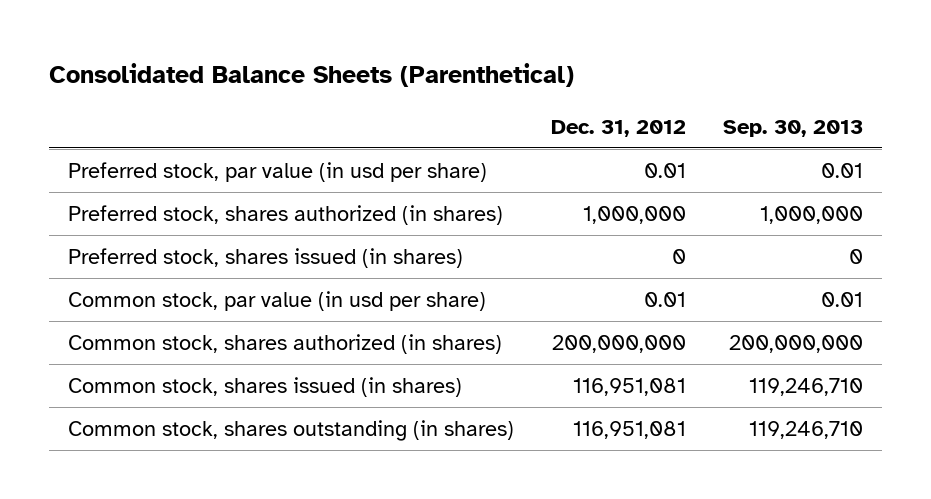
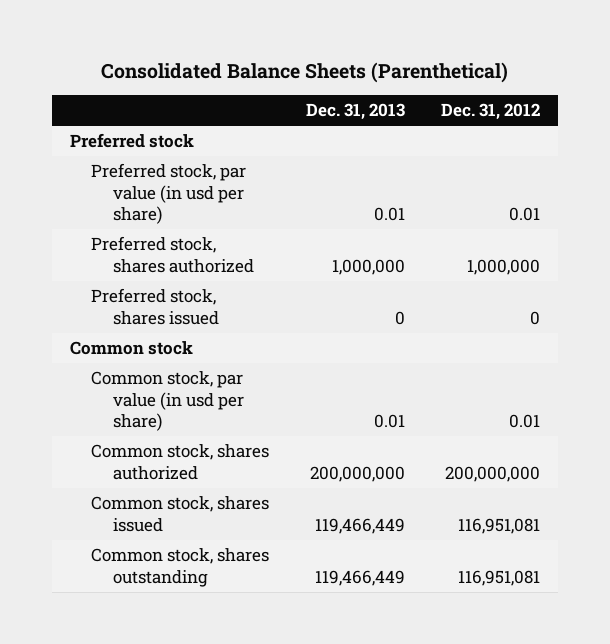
[723,119,864,137] Sep. 30, 2013 -> none
none -> [305,103,405,121] Dec. 31, 2013
none -> [69,133,194,149] Preferred stock
[67,204,503,225] Preferred stock, shares authorized (in shares) -> [91,236,254,273] Preferred stock, shares authorized
[67,247,463,268] Preferred stock, shares issued (in shares) -> [91,288,219,325] Preferred stock, shares issued
none -> [69,341,193,356] Common stock
[67,333,502,354] Common stock, shares authorized (in shares) -> [91,444,270,480] Common stock, shares authorized
[67,376,462,397] Common stock, shares issued (in shares) -> [91,496,270,532] Common stock, shares issued
[67,419,514,441] Common stock, shares outstanding (in shares) -> [91,548,270,587] Common stock, shares outstanding

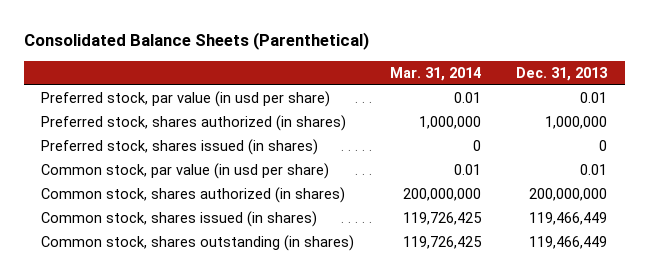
[441,103,541,121] Dec. 31, 2012 -> none
none -> [389,66,481,81] Mar. 31, 2014
[69,133,194,149] Preferred stock -> none
[69,341,193,356] Common stock -> none
[91,236,254,273] Preferred stock, shares authorized -> [41,115,347,132] Preferred stock, shares authorized (in shares)
[91,288,219,325] Preferred stock, shares issued -> [41,139,319,156] Preferred stock, shares issued (in shares)
[91,444,270,480] Common stock, shares authorized -> [41,187,346,204] Common stock, shares authorized (in shares)
[91,496,270,532] Common stock, shares issued -> [41,211,318,228] Common stock, shares issued (in shares)
[91,548,270,587] Common stock, shares outstanding -> [41,235,355,252] Common stock, shares outstanding (in shares)

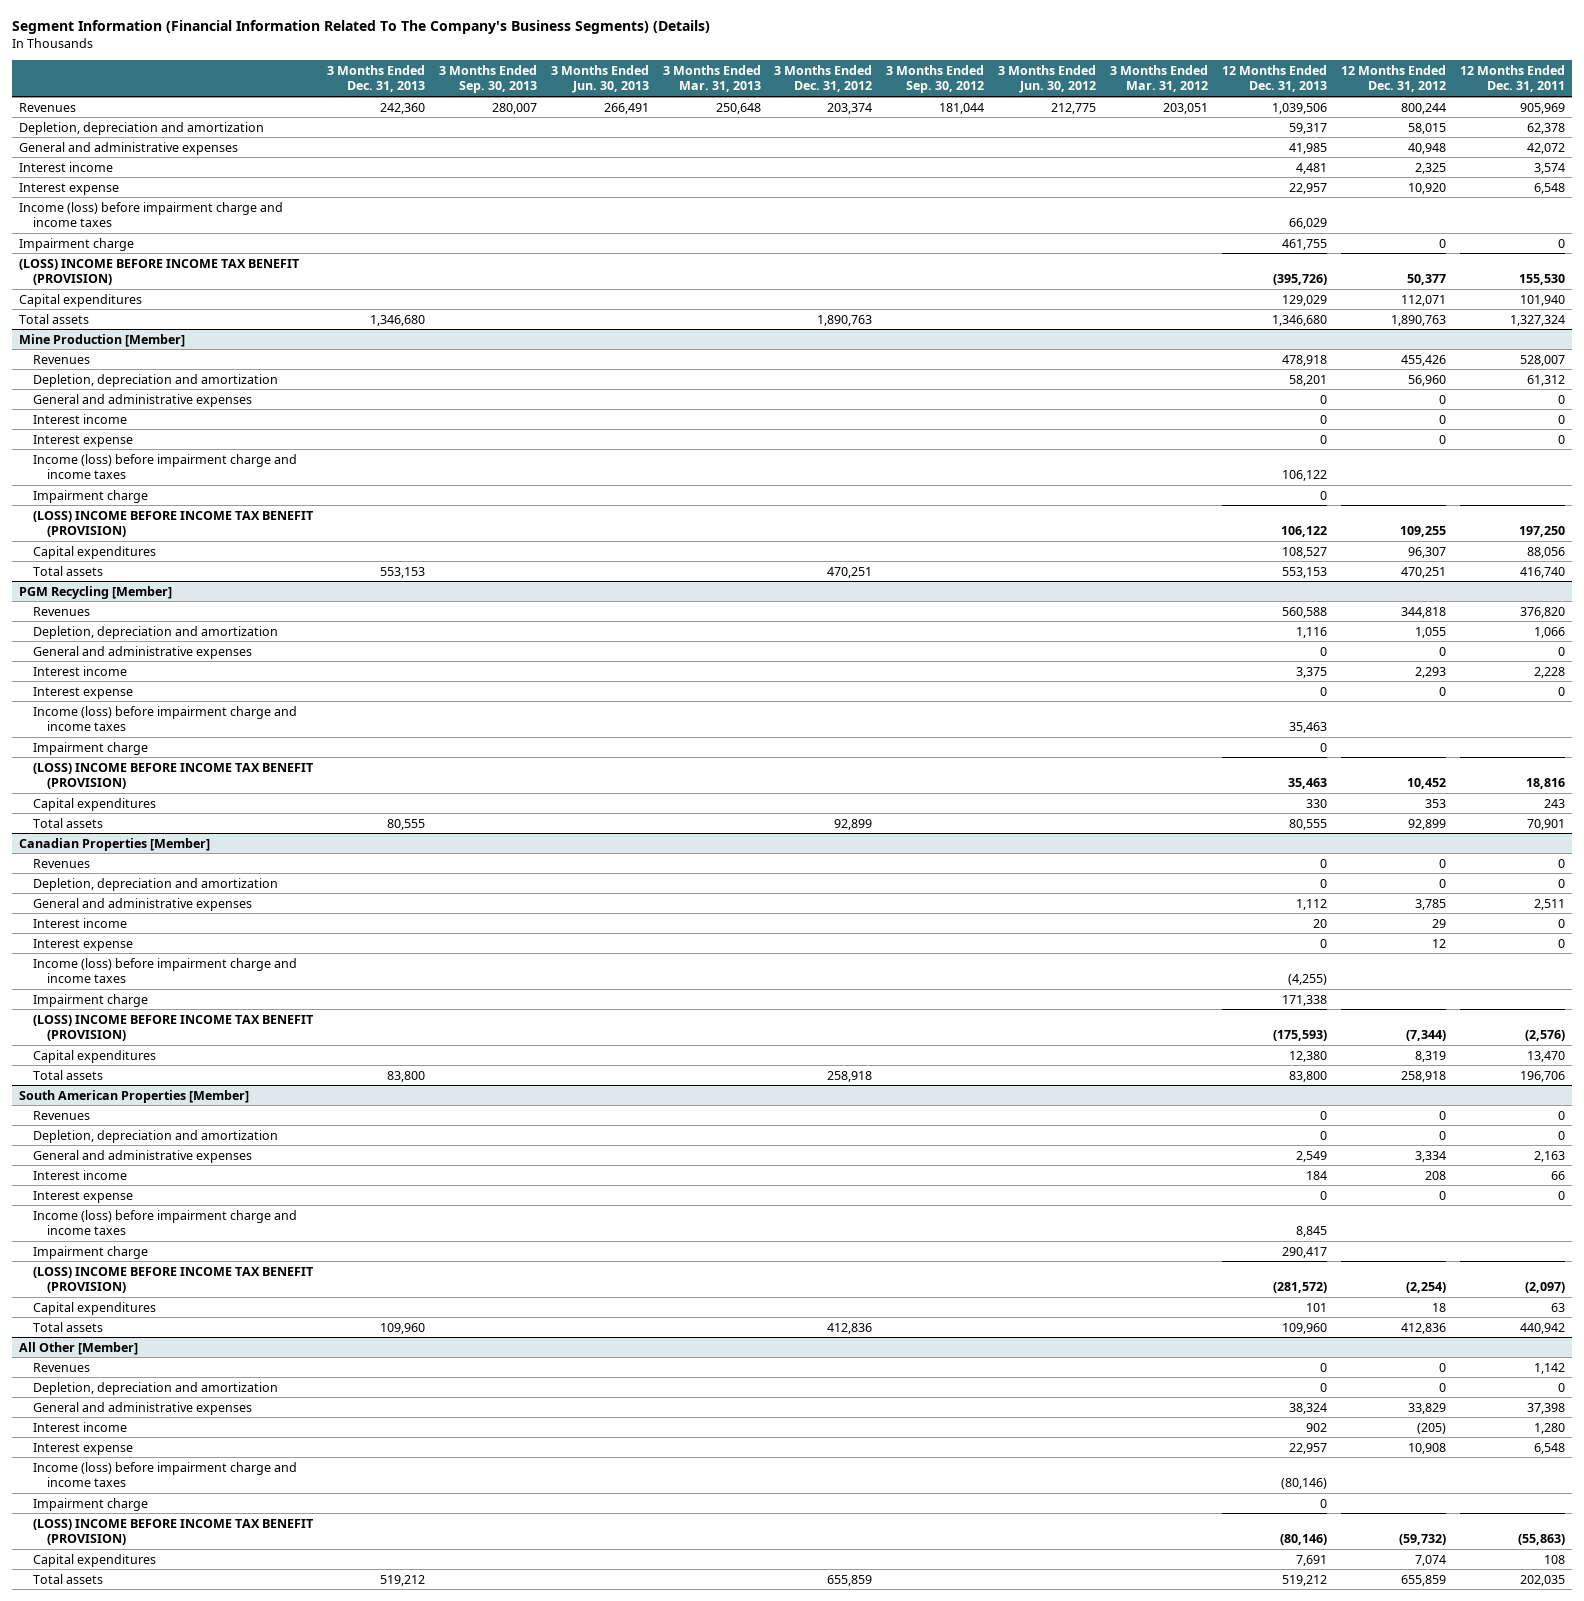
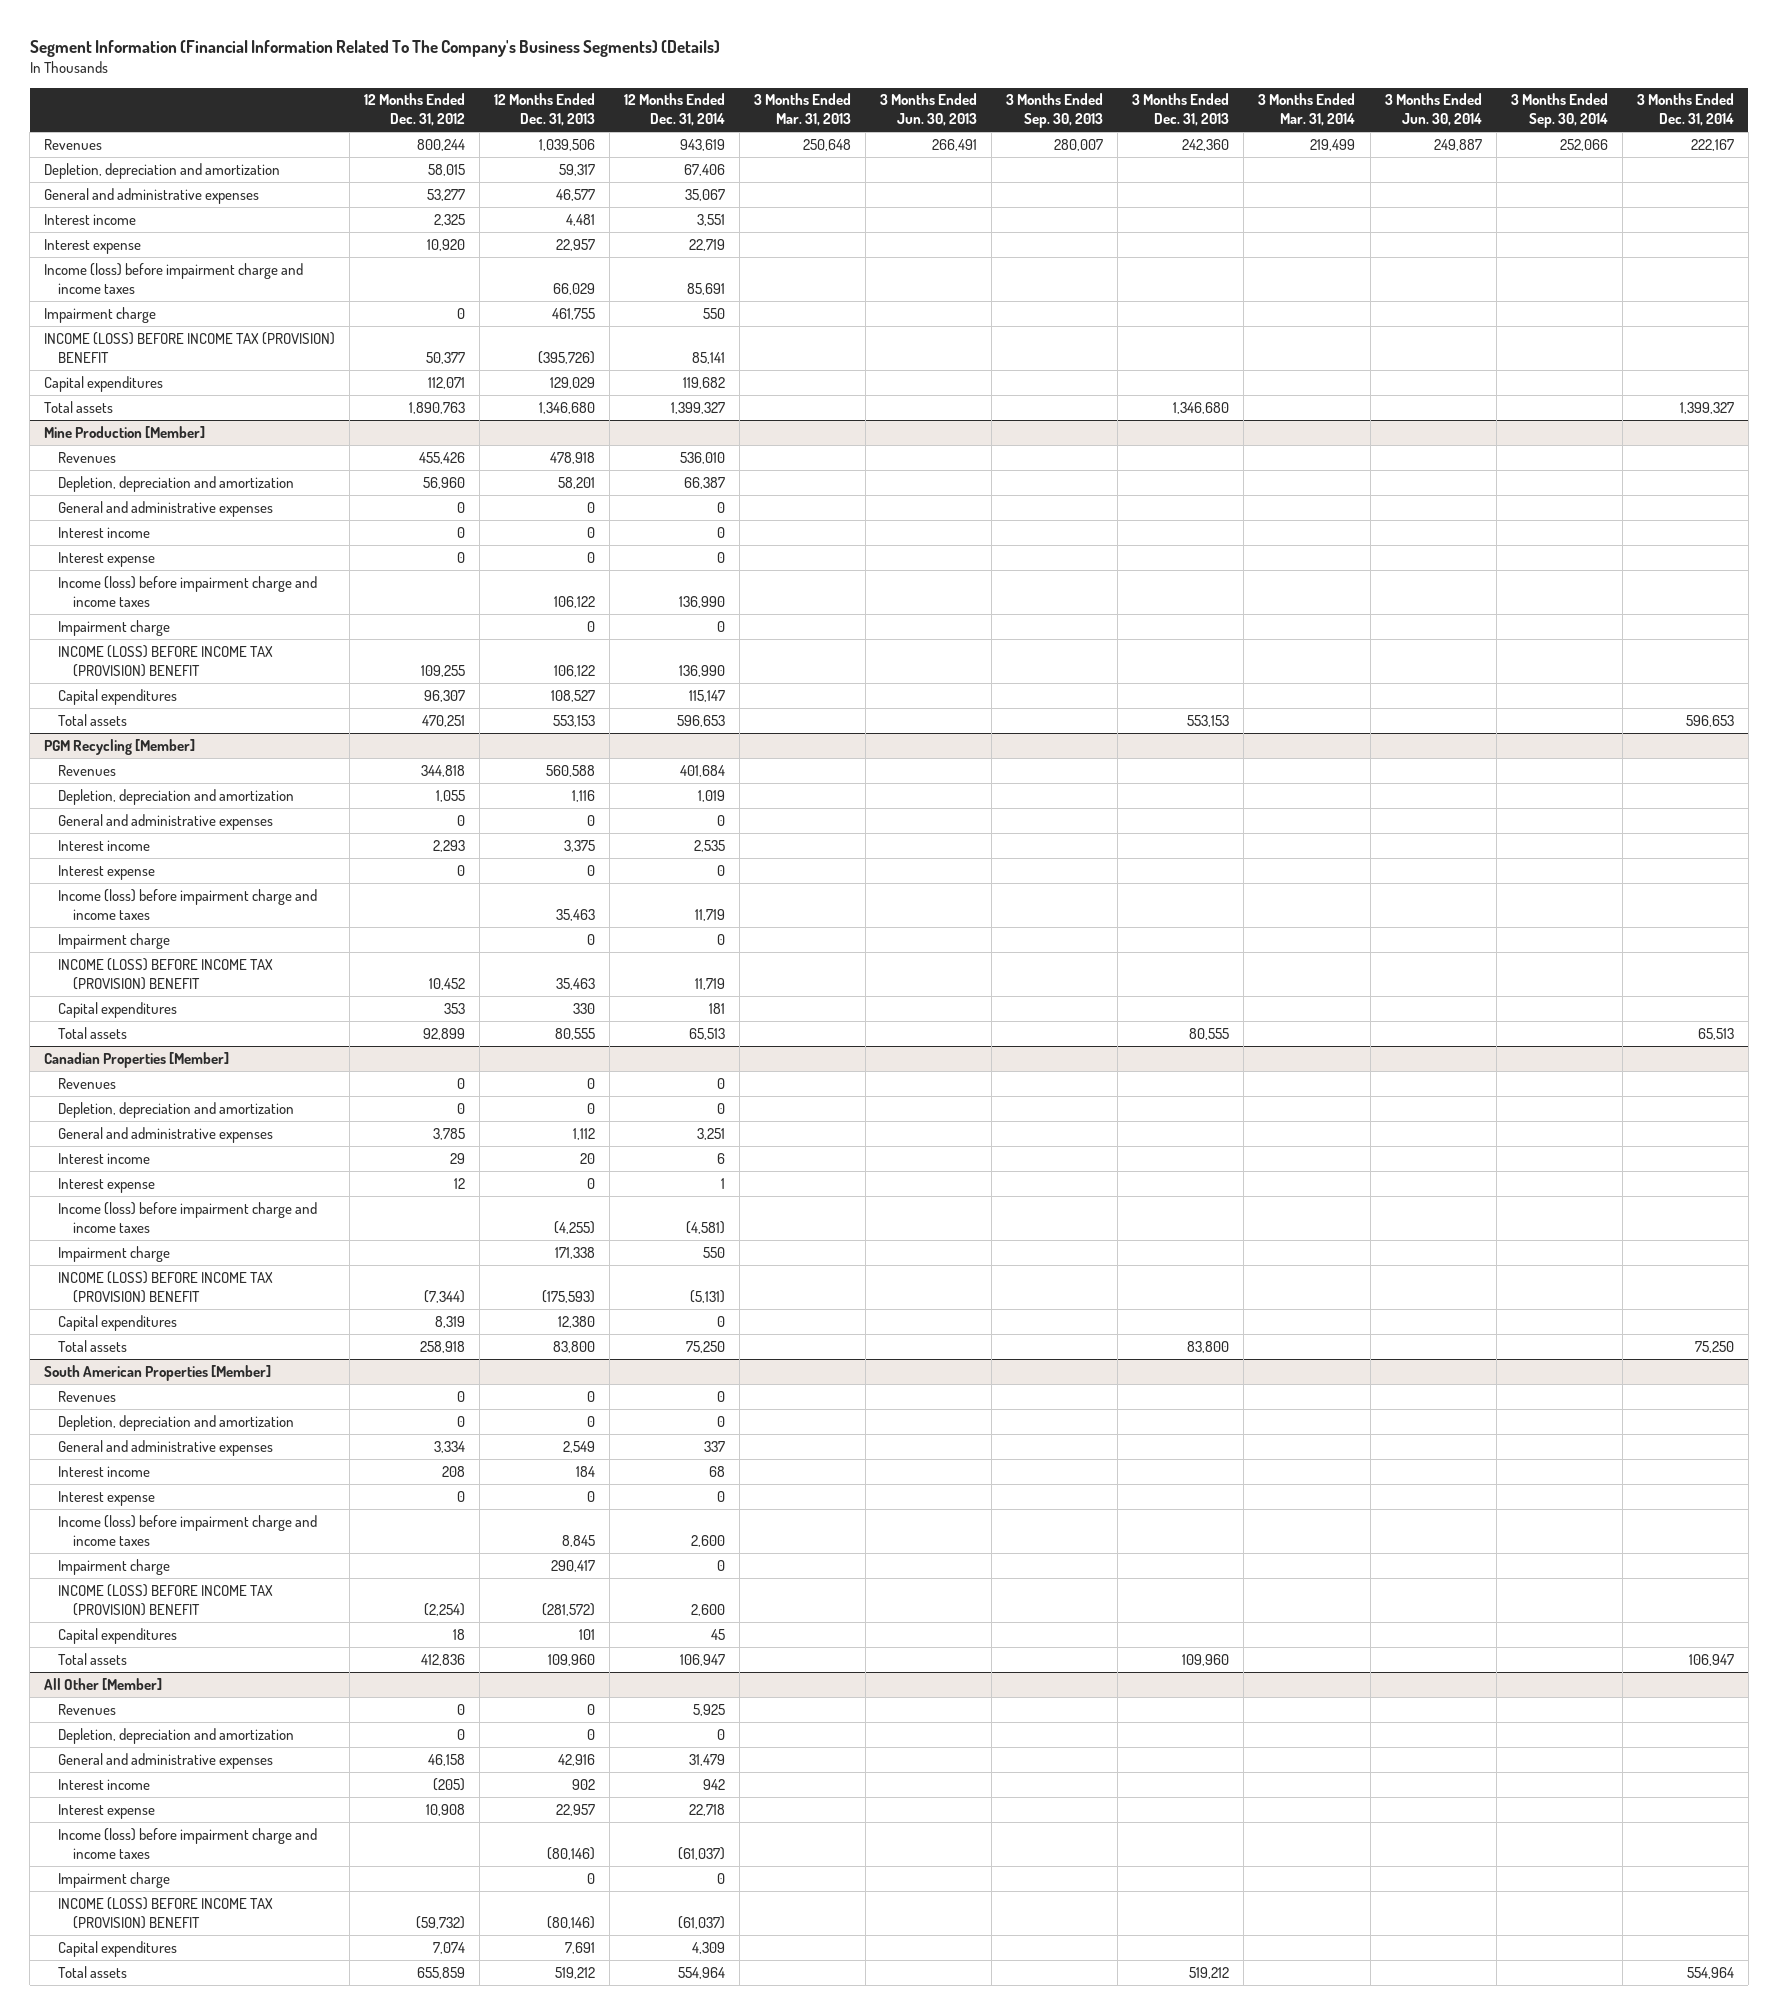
[774,64,873,93] 3 Months Ended Dec. 31, 2012 -> none
[886,64,985,94] 3 Months Ended Sep. 30, 2012 -> none
[998,64,1097,94] 3 Months Ended Jun. 30, 2012 -> none
[1110,64,1209,93] 3 Months Ended Mar. 31, 2012 -> none
[1459,64,1565,93] 12 Months Ended Dec. 31, 2011 -> none
none -> [624,93,726,127] 12 Months Ended Dec. 31, 2014
none -> [1258,93,1356,127] 3 Months Ended Mar. 31, 2014
none -> [1384,93,1482,127] 3 Months Ended Jun. 30, 2014
none -> [1510,93,1608,129] 3 Months Ended Sep. 30, 2014
none -> [1636,93,1734,127] 3 Months Ended Dec. 31, 2014
[1289,142,1328,154] 41,985 -> [556,188,596,201] 46,577
[1407,142,1446,154] 40,948 -> [427,188,466,201] 53,277
[19,258,300,286] (LOSS) INCOME BEFORE INCOME TAX BENEFIT (PROVISION) -> [44,331,336,363] INCOME (LOSS) BEFORE INCOME TAX (PROVISION) BENEFIT
[32,510,313,538] (LOSS) INCOME BEFORE INCOME TAX BENEFIT (PROVISION) -> [58,644,274,677] INCOME (LOSS) BEFORE INCOME TAX (PROVISION) BENEFIT
[32,762,313,790] (LOSS) INCOME BEFORE INCOME TAX BENEFIT (PROVISION) -> [58,957,274,990] INCOME (LOSS) BEFORE INCOME TAX (PROVISION) BENEFIT
[32,1014,313,1042] (LOSS) INCOME BEFORE INCOME TAX BENEFIT (PROVISION) -> [58,1270,274,1303] INCOME (LOSS) BEFORE INCOME TAX (PROVISION) BENEFIT
[32,1266,313,1294] (LOSS) INCOME BEFORE INCOME TAX BENEFIT (PROVISION) -> [58,1583,274,1616] INCOME (LOSS) BEFORE INCOME TAX (PROVISION) BENEFIT
[1289,1402,1328,1414] 38,324 -> [558,1753,596,1766] 42,916
[1407,1402,1446,1414] 33,829 -> [428,1753,466,1766] 46,158
[32,1518,313,1546] (LOSS) INCOME BEFORE INCOME TAX BENEFIT (PROVISION) -> [58,1896,274,1929] INCOME (LOSS) BEFORE INCOME TAX (PROVISION) BENEFIT

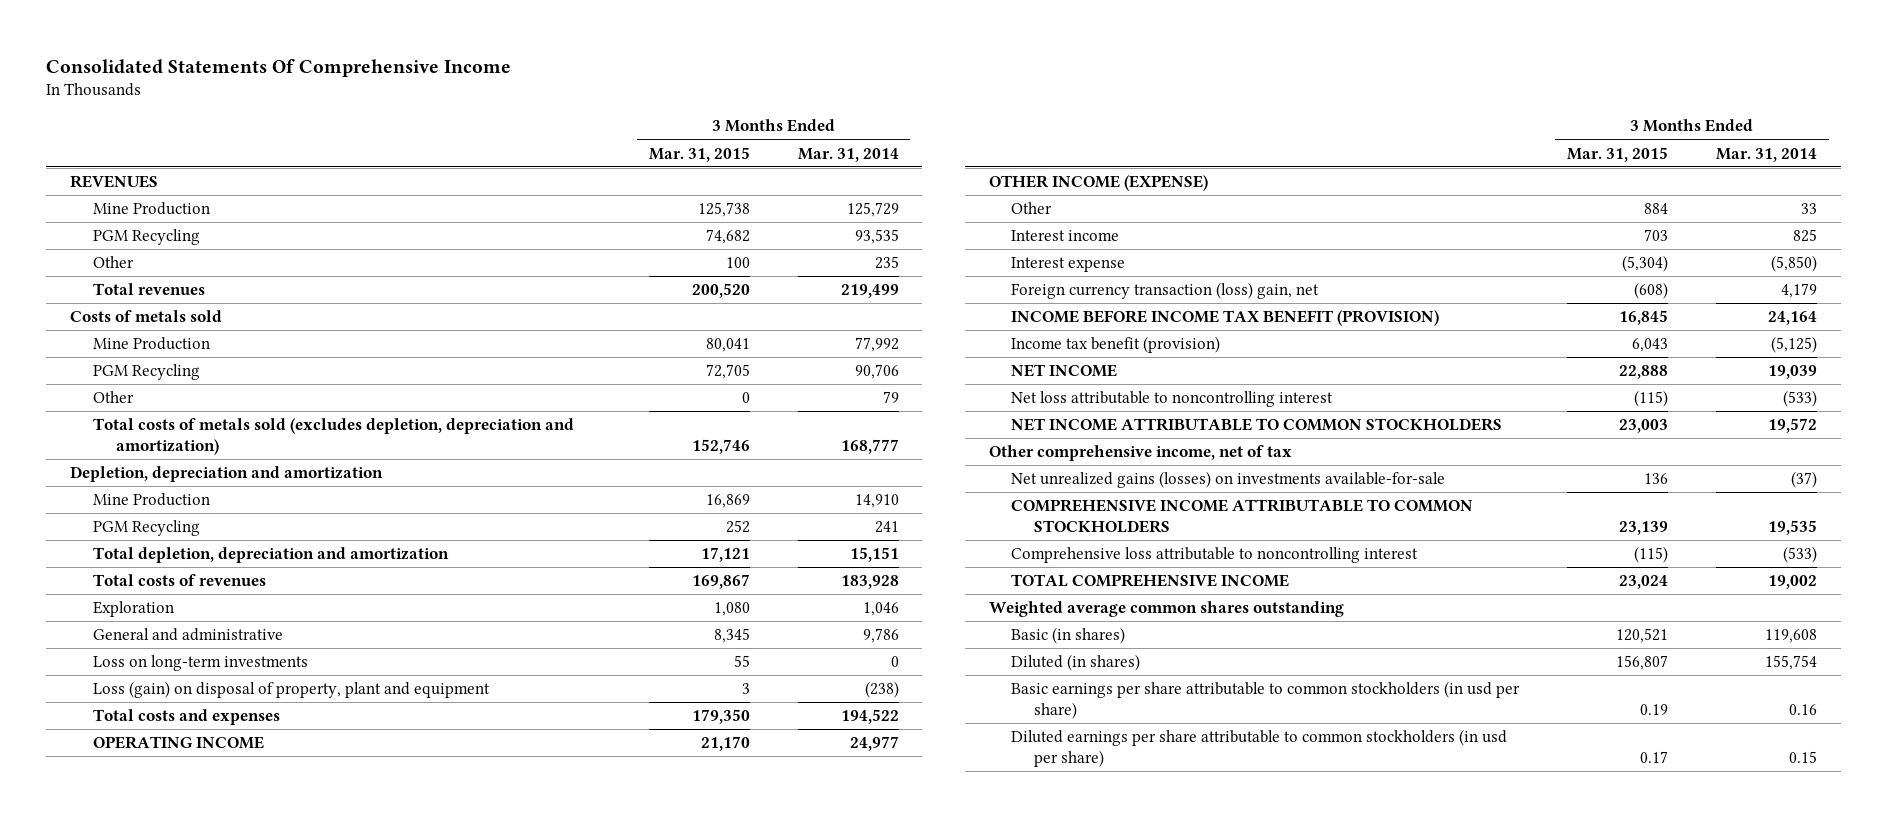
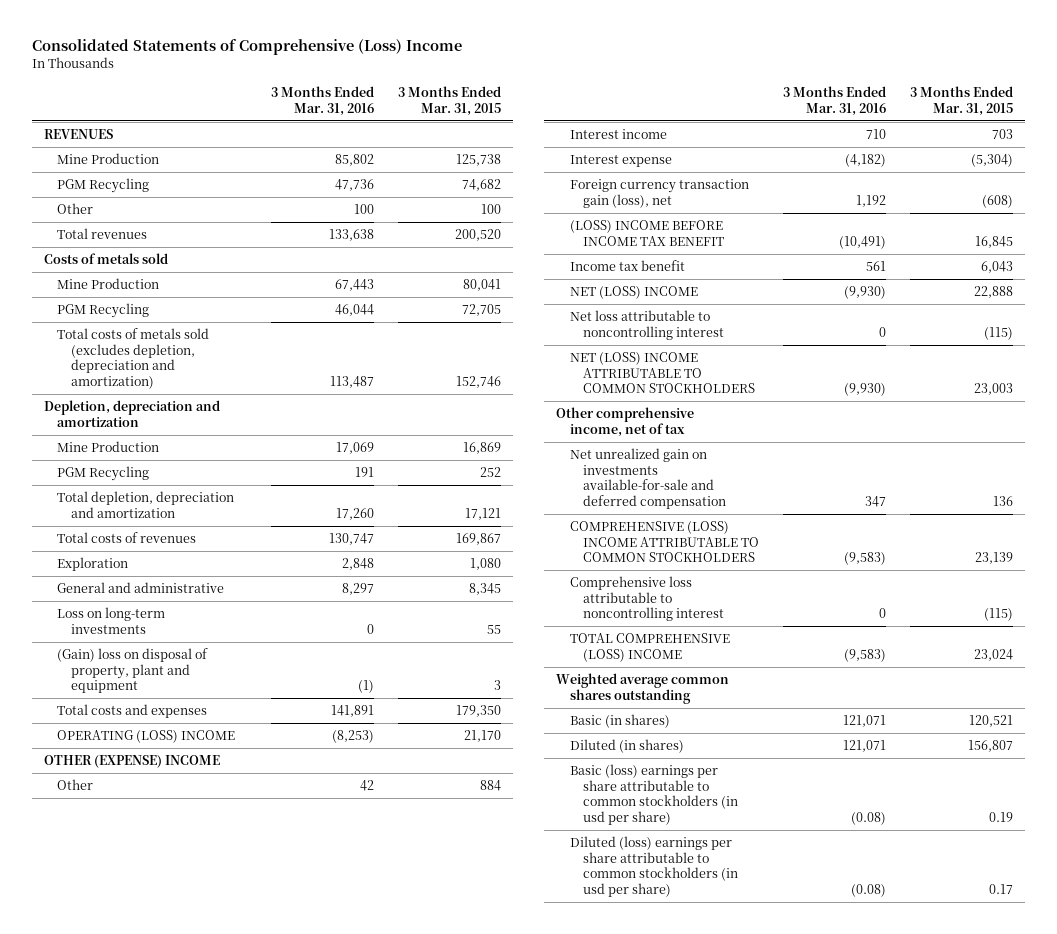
[46,58,512,77] Consolidated Statements Of Comprehensive Income -> [31,39,462,56] Consolidated Statements of Comprehensive (Loss) Income
[797,147,899,162] Mar. 31, 2014 -> none
none -> [270,86,374,117] 3 Months Ended Mar. 31, 2016
[92,391,134,404] Other -> none
[92,681,490,699] Loss (gain) on disposal of property, plant and equipment -> [57,648,209,694] (Gain) loss on disposal of property, plant and equipment
[92,736,264,750] OPERATING INCOME -> [57,730,236,744] OPERATING (LOSS) INCOME
[988,175,1208,192] OTHER INCOME (EXPENSE) -> [43,755,220,769] OTHER (EXPENSE) INCOME
[1011,282,1320,300] Foreign currency transaction (loss) gain, net -> [569,179,749,208] Foreign currency transaction gain (loss), net
[1011,310,1440,327] INCOME BEFORE INCOME TAX BENEFIT (PROVISION) -> [569,220,724,246] (LOSS) INCOME BEFORE INCOME TAX BENEFIT
[1011,336,1221,354] Income tax benefit (provision) -> [569,260,685,272] Income tax benefit
[1011,364,1118,378] NET INCOME -> [569,286,698,300] NET (LOSS) INCOME
[1011,418,1503,432] NET INCOME ATTRIBUTABLE TO COMMON STOCKHOLDERS -> [569,352,755,394] NET (LOSS) INCOME ATTRIBUTABLE TO COMMON STOCKHOLDERS
[1011,471,1446,489] Net unrealized gains (losses) on investments available-for-sale -> [569,448,726,510] Net unrealized gain on investments available-for-sale and deferred compensation
[1011,499,1474,533] COMPREHENSIVE INCOME ATTRIBUTABLE TO COMMON STOCKHOLDERS -> [569,521,759,563] COMPREHENSIVE (LOSS) INCOME ATTRIBUTABLE TO COMMON STOCKHOLDERS
[1011,574,1290,588] TOTAL COMPREHENSIVE INCOME -> [569,633,730,662] TOTAL COMPREHENSIVE (LOSS) INCOME
[1011,681,1521,719] Basic earnings per share attributable to common stockholders (in usd per share) -> [569,764,738,826] Basic (loss) earnings per share attributable to common stockholders (in usd per share)
[1011,729,1508,767] Diluted earnings per share attributable to common stockholders (in usd per share) -> [569,836,738,898] Diluted (loss) earnings per share attributable to common stockholders (in usd per share)

